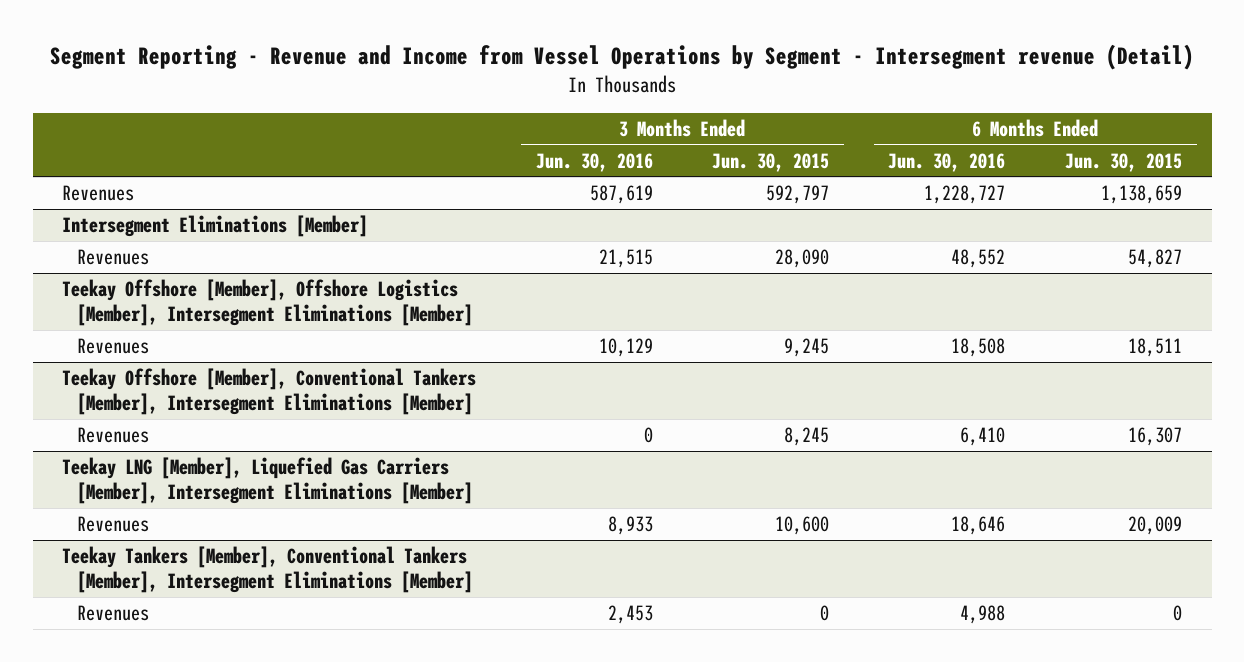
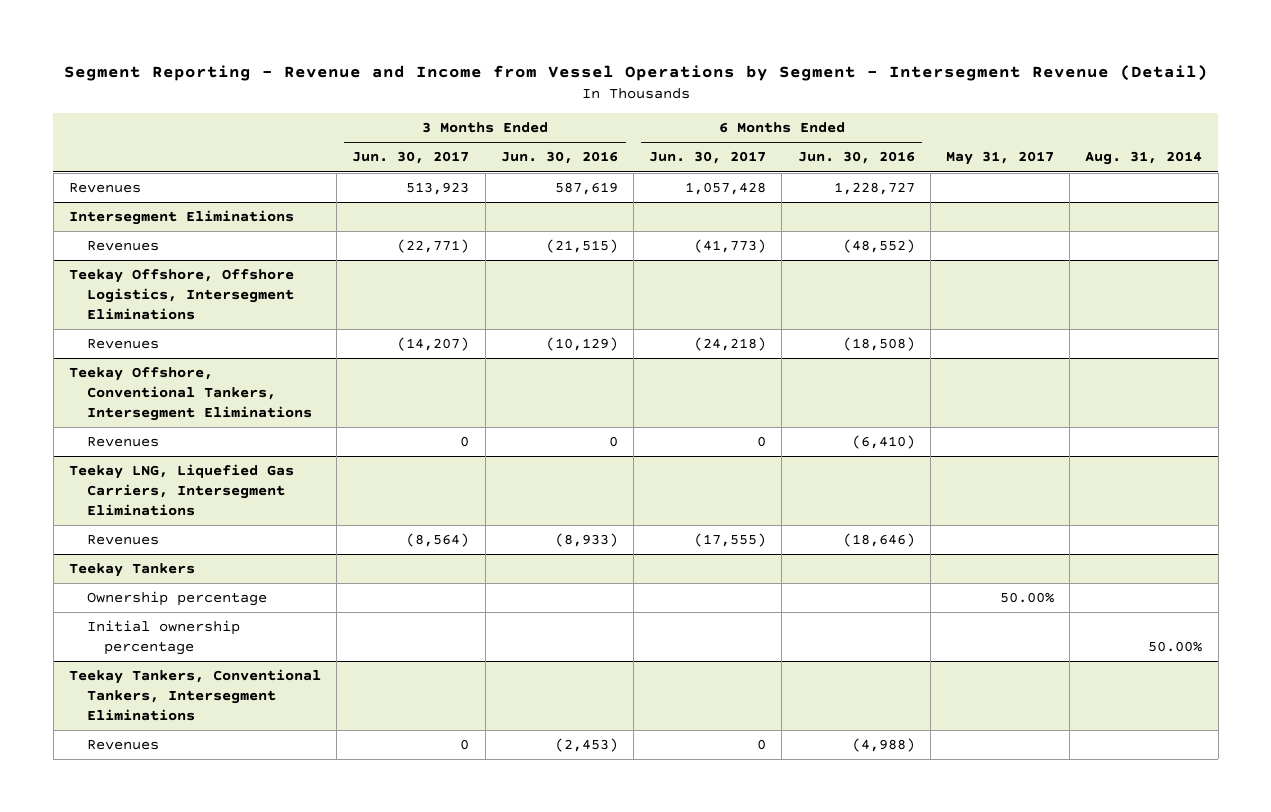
[50,44,1195,71] Segment Reporting - Revenue and Income from Vessel Operations by Segment - Intersegment revenue (Detail) -> [63,65,1208,82] Segment Reporting - Revenue and Income from Vessel Operations by Segment - Intersegment Revenue (Detail)
[712,152,830,172] Jun. 30, 2015 -> none
[1064,152,1182,172] Jun. 30, 2015 -> none
none -> [352,151,470,165] Jun. 30, 2017
none -> [649,151,767,165] Jun. 30, 2017
none -> [945,151,1054,166] May 31, 2017
none -> [1085,151,1203,166] Aug. 31, 2014
[62,215,369,238] Intersegment Eliminations [Member] -> [68,210,294,226] Intersegment Eliminations
[598,249,653,269] 21,515 -> [545,239,618,254] (21,515)
[951,249,1006,269] 48,552 -> [842,239,915,254] (48,552)
[62,279,474,327] Teekay Offshore [Member], Offshore Logistics [Member], Intersegment Eliminations [Member] -> [68,269,294,320] Teekay Offshore, Offshore Logistics, Intersegment Eliminations
[598,338,653,358] 10,129 -> [545,337,618,352] (10,129)
[951,338,1006,358] 18,508 -> [842,337,915,352] (18,508)
[62,368,477,416] Teekay Offshore [Member], Conventional Tankers [Member], Intersegment Eliminations [Member] -> [68,367,312,421] Teekay Offshore, Conventional Tankers, Intersegment Eliminations
[960,427,1006,447] 6,410 -> [851,435,915,450] (6,410)
[62,457,474,505] Teekay LNG [Member], Liquefied Gas Carriers [Member], Intersegment Eliminations [Member] -> [68,464,294,516] Teekay LNG, Liquefied Gas Carriers, Intersegment Eliminations
[607,516,653,536] 8,933 -> [554,533,618,548] (8,933)
[951,516,1006,536] 18,646 -> [842,533,915,548] (18,646)
none -> [68,563,195,578] Teekay Tankers
none -> [86,591,267,607] Ownership percentage
none -> [86,620,240,655] Initial ownership percentage
[62,546,474,594] Teekay Tankers [Member], Conventional Tankers [Member], Intersegment Eliminations [Member] -> [68,669,321,721] Teekay Tankers, Conventional Tankers, Intersegment Eliminations
[607,605,653,625] 2,453 -> [554,738,618,753] (2,453)
[960,605,1006,625] 4,988 -> [851,738,915,753] (4,988)

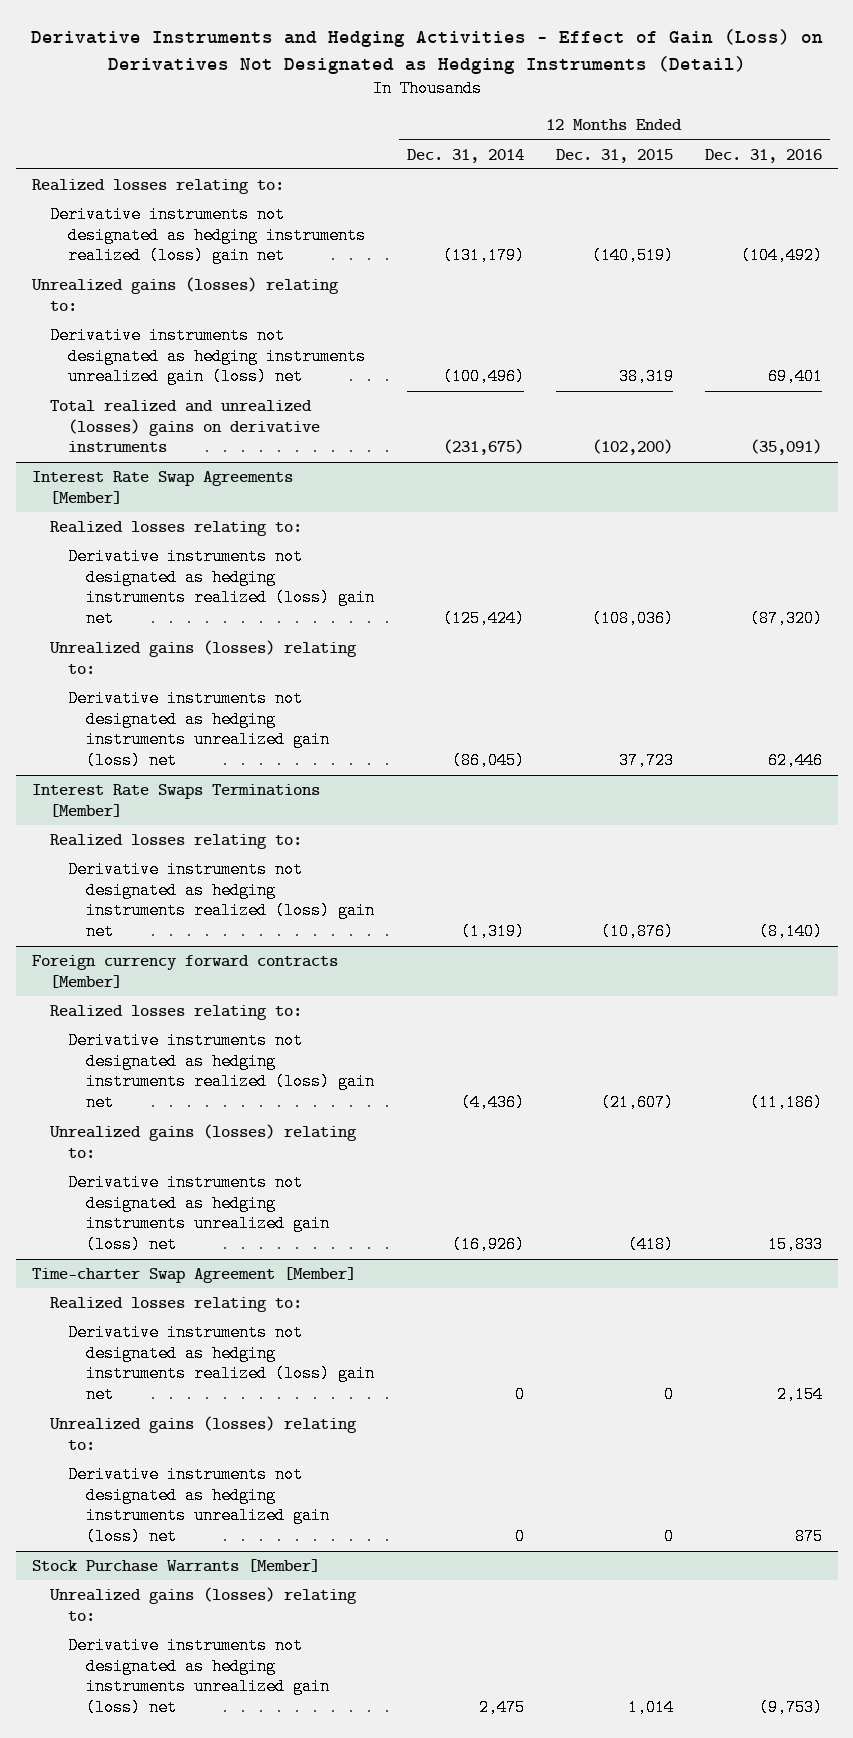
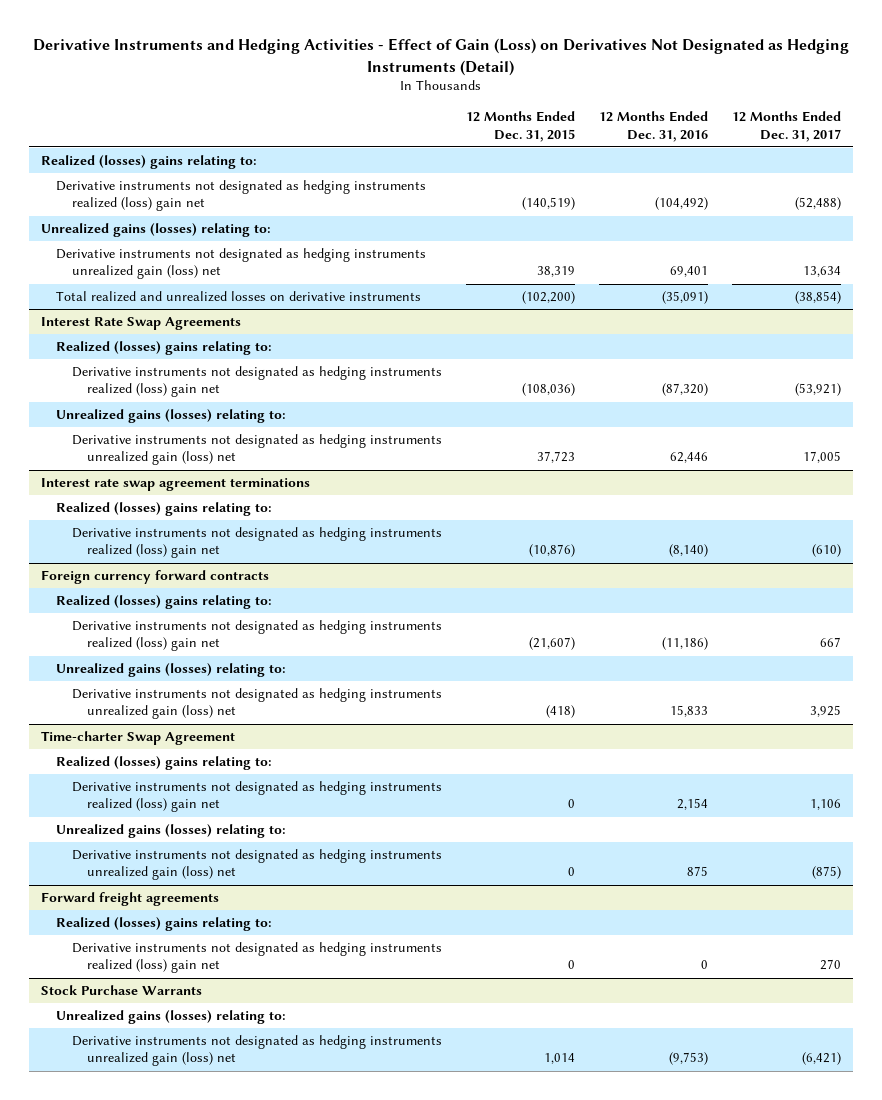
[406,148,524,163] Dec. 31, 2014 -> none
none -> [731,111,841,142] 12 Months Ended Dec. 31, 2017
[31,178,284,194] Realized losses relating to: -> [40,155,257,170] Realized (losses) gains relating to:
[49,399,321,453] Total realized and unrealized (losses) gains on derivative instruments -> [56,291,422,303] Total realized and unrealized losses on derivative instruments
[31,470,293,504] Interest Rate Swap Agreements [Member] -> [40,317,241,331] Interest Rate Swap Agreements
[49,520,302,536] Realized losses relating to: -> [56,341,273,356] Realized (losses) gains relating to:
[31,783,320,817] Interest Rate Swaps Terminations [Member] -> [40,478,310,492] Interest rate swap agreement terminations
[49,833,302,849] Realized losses relating to: -> [56,502,273,517] Realized (losses) gains relating to:
[31,954,338,988] Foreign currency forward contracts [Member] -> [40,570,269,585] Foreign currency forward contracts
[49,1004,302,1020] Realized losses relating to: -> [56,595,273,610] Realized (losses) gains relating to:
[31,1266,356,1283] Time-charter Swap Agreement [Member] -> [40,731,235,746] Time-charter Swap Agreement
[49,1296,302,1312] Realized losses relating to: -> [56,756,273,771] Realized (losses) gains relating to:
none -> [40,892,219,907] Forward freight agreements
none -> [56,917,273,932] Realized (losses) gains relating to:
none -> [71,942,442,974] Derivative instruments not designated as hedging instruments realized (loss) gain net
[31,1558,320,1572] Stock Purchase Warrants [Member] -> [40,985,202,996] Stock Purchase Warrants

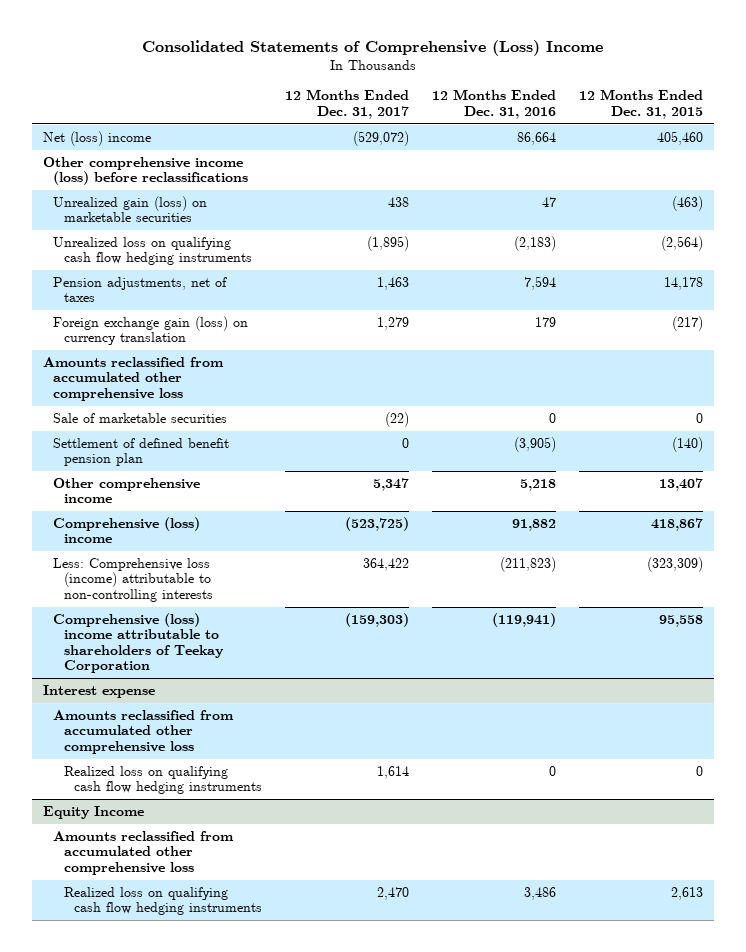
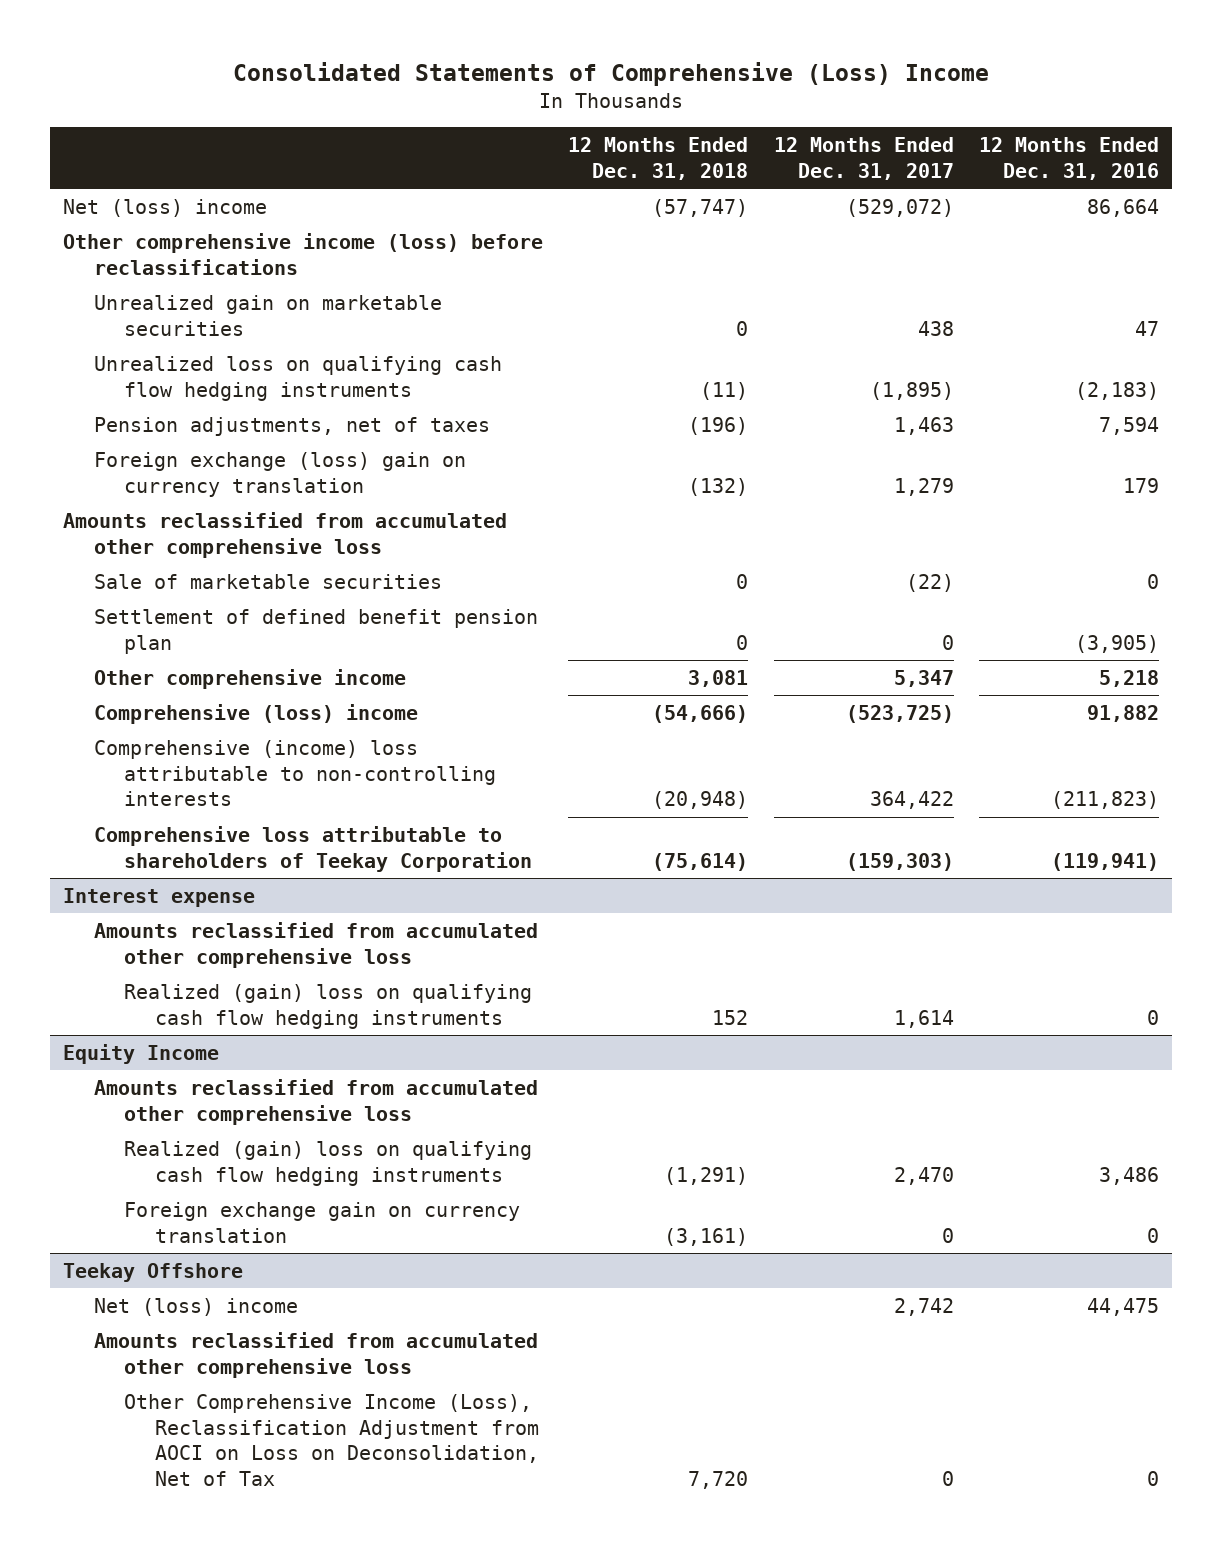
[578,89,703,119] 12 Months Ended Dec. 31, 2015 -> none
none -> [568,137,749,180] 12 Months Ended Dec. 31, 2018
[53,195,208,223] Unrealized gain (loss) on marketable securities -> [93,294,442,336] Unrealized gain on marketable securities
[53,315,249,346] Foreign exchange gain (loss) on currency translation -> [93,451,466,497] Foreign exchange (loss) gain on currency translation
[53,557,213,602] Less: Comprehensive loss (income) attributable to non-controlling interests -> [93,739,497,807] Comprehensive (income) loss attributable to non-controlling interests
[53,612,224,674] Comprehensive (loss) income attributable to shareholders of Teekay Corporation -> [93,825,533,872] Comprehensive loss attributable to shareholders of Teekay Corporation
[63,765,262,795] Realized loss on qualifying cash flow hedging instruments -> [124,983,533,1029] Realized (gain) loss on qualifying cash flow hedging instruments
[63,886,262,916] Realized loss on qualifying cash flow hedging instruments -> [124,1140,533,1186] Realized (gain) loss on qualifying cash flow hedging instruments
none -> [124,1201,521,1243] Foreign exchange gain on currency translation
none -> [62,1262,243,1282] Teekay Offshore
none -> [93,1297,298,1316] Net (loss) income
none -> [93,1331,538,1378] Amounts reclassified from accumulated other comprehensive loss
none -> [124,1393,539,1486] Other Comprehensive Income (Loss), Reclassification Adjustment from AOCI on Loss on Deconsolidation, Net of Tax

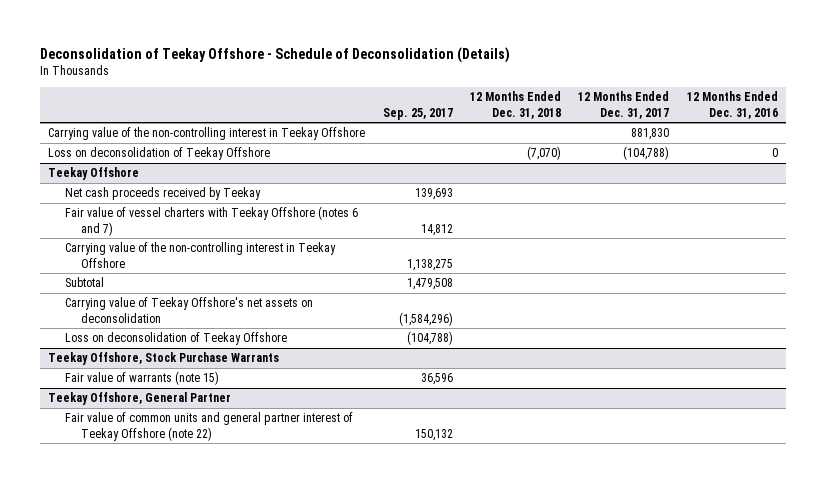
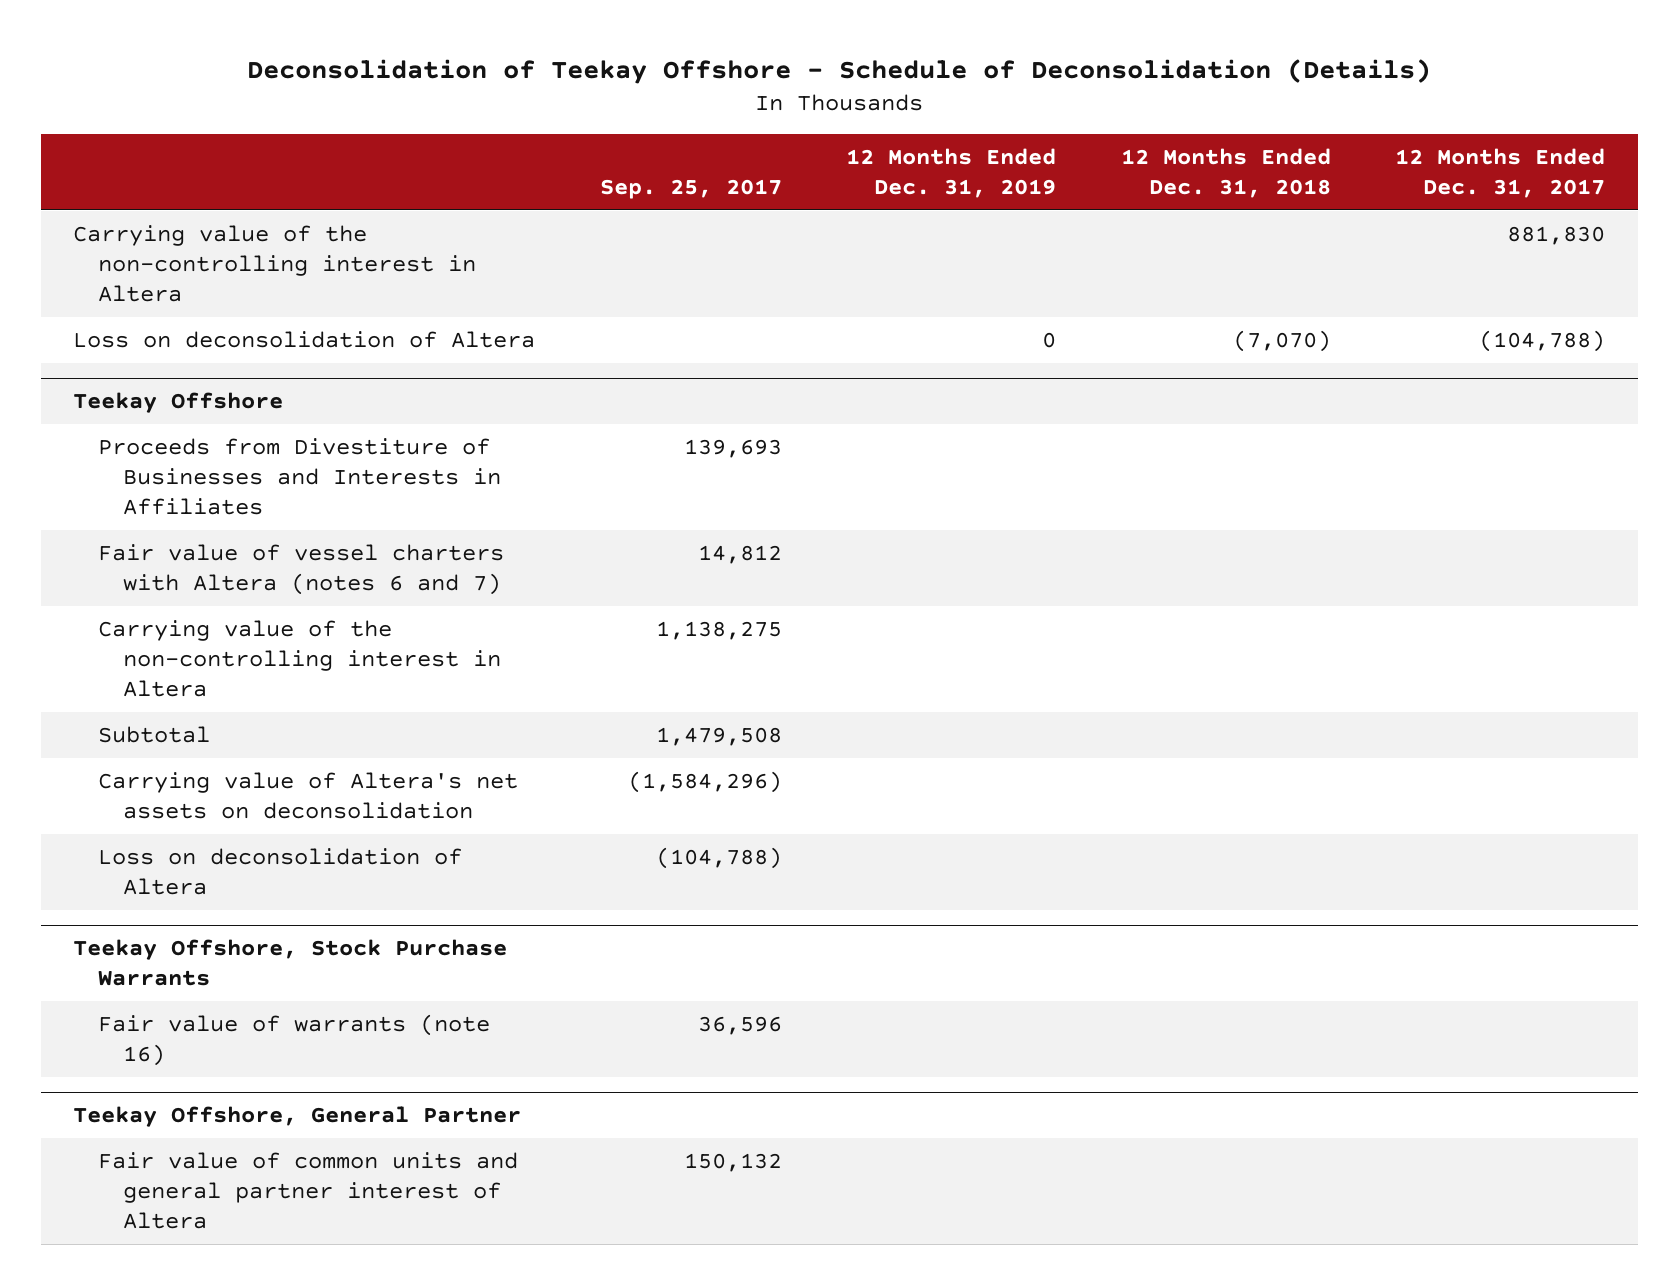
[686,91,778,119] 12 Months Ended Dec. 31, 2016 -> none
none -> [846,147,1057,198] 12 Months Ended Dec. 31, 2019
[48,127,366,141] Carrying value of the non-controlling interest in Teekay Offshore -> [72,225,477,303] Carrying value of the non-controlling interest in Altera
[48,147,271,161] Loss on deconsolidation of Teekay Offshore -> [72,331,535,349] Loss on deconsolidation of Altera
[64,187,261,201] Net cash proceeds received by Teekay -> [98,438,502,516] Proceeds from Divestiture of Businesses and Interests in Affiliates
[64,206,358,236] Fair value of vessel charters with Teekay Offshore (notes 6 and 7) -> [98,544,505,596] Fair value of vessel charters with Altera (notes 6 and 7)
[64,242,336,268] Carrying value of the non-controlling interest in Teekay Offshore -> [98,620,502,698] Carrying value of the non-controlling interest in Altera
[64,297,313,323] Carrying value of Teekay Offshore's net assets on deconsolidation -> [98,772,519,820] Carrying value of Altera's net assets on deconsolidation
[64,332,287,346] Loss on deconsolidation of Teekay Offshore -> [98,848,463,896] Loss on deconsolidation of Altera
[64,371,219,386] Fair value of warrants (note 15) -> [98,1014,491,1067] Fair value of warrants (note 16)
[64,412,353,441] Fair value of common units and general partner interest of Teekay Offshore (note 22) -> [98,1152,519,1230] Fair value of common units and general partner interest of Altera

